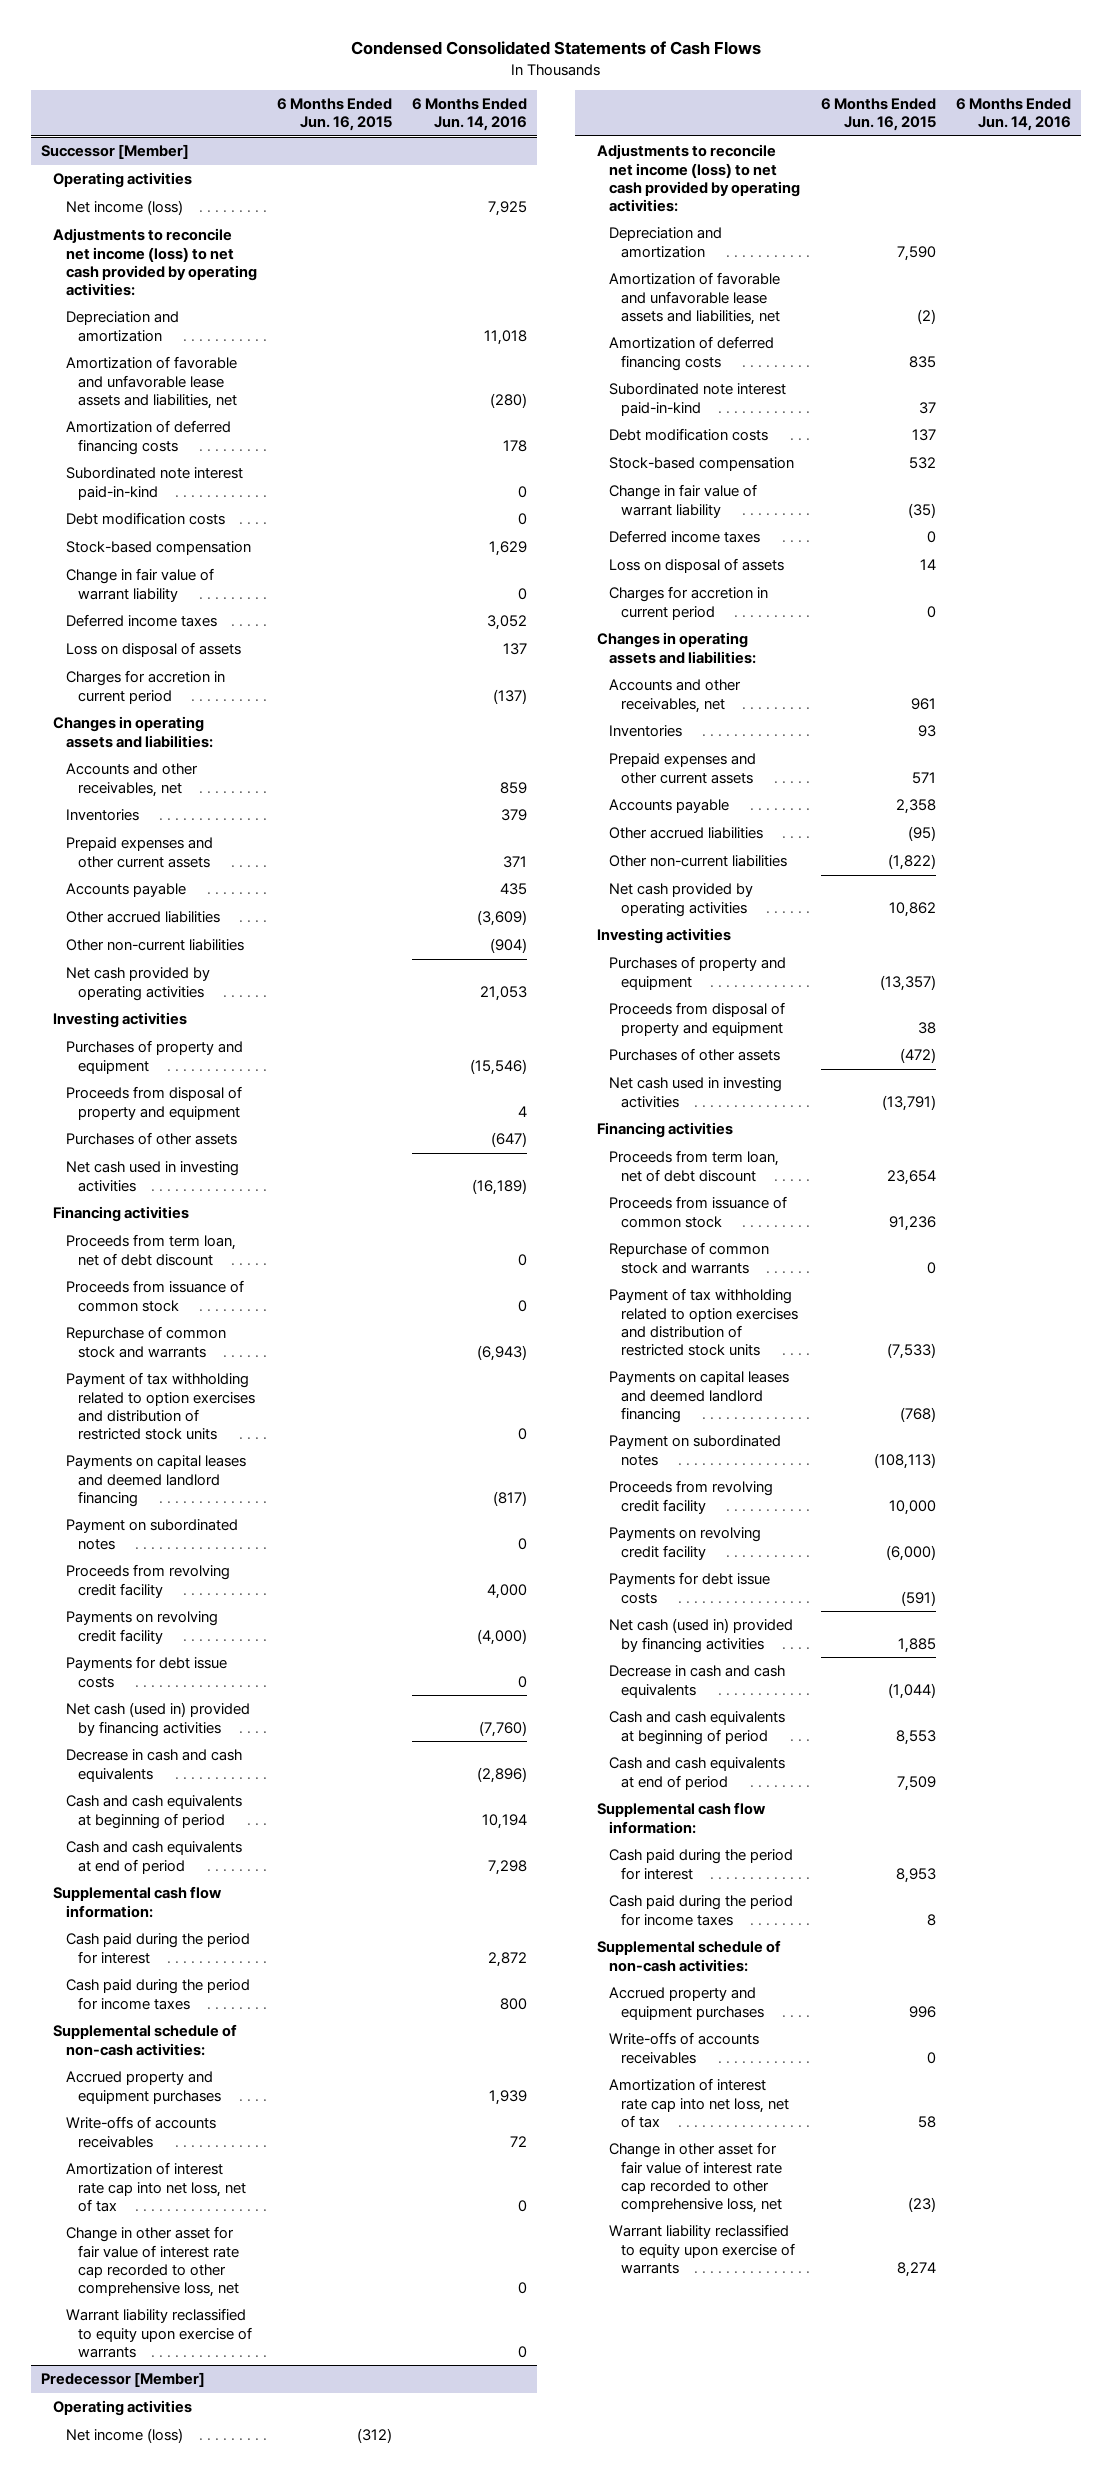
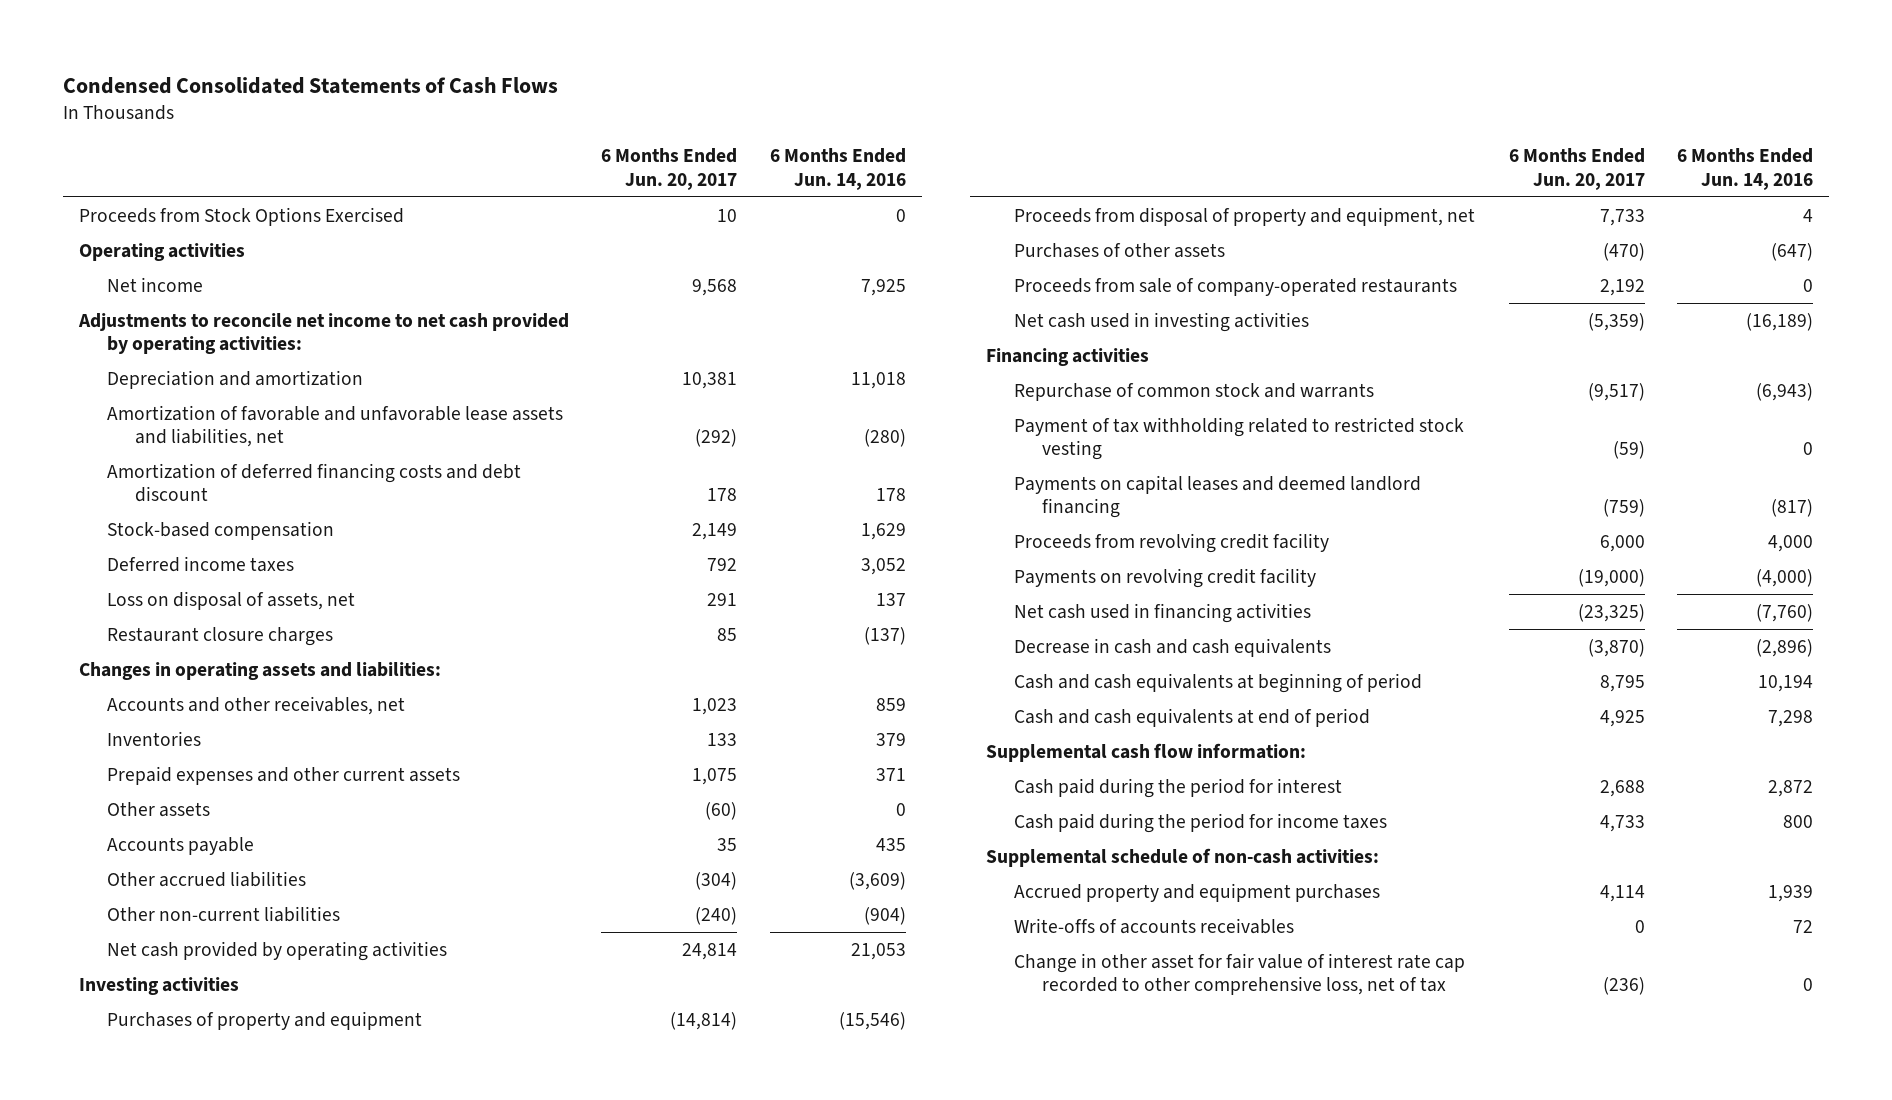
[276,98,392,132] 6 Months Ended Jun. 16, 2015 -> none
none -> [601,148,738,190] 6 Months Ended Jun. 20, 2017
[41,144,190,160] Successor [Member] -> none
none -> [79,206,405,226] Proceeds from Stock Options Exercised
[65,200,183,216] Net income (loss) -> [106,276,203,292] Net income
[53,228,257,296] Adjustments to reconcile net income (loss) to net cash provided by operating activities: -> [78,312,570,355] Adjustments to reconcile net income to net cash provided by operating activities:
[65,467,243,500] Subordinated note interest paid-in-kind -> none
[65,512,225,526] Debt modification costs -> none
[65,420,231,455] Amortization of deferred financing costs -> [106,462,521,503] Amortization of deferred financing costs and debt discount
[65,568,214,602] Change in fair value of warrant liability -> none
[65,642,241,658] Loss on disposal of assets -> [106,590,355,610] Loss on disposal of assets, net
[65,670,225,704] Charges for accretion in current period -> [106,626,333,646] Restaurant closure charges
none -> [106,801,210,817] Other assets
[65,1086,242,1120] Proceeds from disposal of property and equipment -> [1014,206,1476,226] Proceeds from disposal of property and equipment, net
none -> [1014,277,1458,296] Proceeds from sale of company-operated restaurants
[65,1234,236,1266] Proceeds from term loan, net of debt discount -> none
[65,1280,244,1312] Proceeds from issuance of common stock -> none
[65,1372,255,1440] Payment of tax withholding related to option exercises and distribution of restricted stock units -> [1014,416,1465,461] Payment of tax withholding related to restricted stock vesting
[65,1519,238,1550] Payment on subordinated notes -> none
[65,1656,227,1688] Payments for debt issue costs -> none
[65,1702,250,1737] Net cash (used in) provided by financing activities -> [1014,602,1312,623] Net cash used in financing activities
[65,2162,246,2212] Amortization of interest rate cap into net loss, net of tax -> none
[65,2308,252,2358] Warrant liability reclassified to equity upon exercise of warrants -> none
[41,2372,206,2388] Predecessor [Member] -> none
[53,2400,193,2417] Operating activities -> none
[65,2428,183,2444] Net income (loss) -> none
[597,144,801,212] Adjustments to reconcile net income (loss) to net cash provided by operating activities: -> none
[609,227,723,258] Depreciation and amortization -> none
[609,272,781,325] Amortization of favorable and unfavorable lease assets and liabilities, net -> none
[609,336,775,371] Amortization of deferred financing costs -> none
[609,383,787,416] Subordinated note interest paid-in-kind -> none
[609,428,769,442] Debt modification costs -> none
[609,457,795,472] Stock-based compensation -> none
[609,484,758,518] Change in fair value of warrant liability -> none
[609,530,761,544] Deferred income taxes -> none
[609,558,785,574] Loss on disposal of assets -> none
[609,586,769,620] Charges for accretion in current period -> none
[597,632,757,664] Changes in operating assets and liabilities: -> none
[609,679,742,713] Accounts and other receivables, net -> none
[609,725,683,738] Inventories -> none
[609,753,757,784] Prepaid expenses and other current assets -> none
[609,799,730,814] Accounts payable -> none
[609,827,764,840] Other accrued liabilities -> none
[609,855,788,868] Other non-current liabilities -> none
[609,883,754,917] Net cash provided by operating activities -> none
[597,928,732,945] Investing activities -> none
[609,956,787,990] Purchases of property and equipment -> none
[609,1002,786,1036] Proceeds from disposal of property and equipment -> none
[609,1048,781,1062] Purchases of other assets -> none
[609,1077,783,1108] Net cash used in investing activities -> none
[597,1122,734,1139] Financing activities -> none
[609,1150,780,1182] Proceeds from term loan, net of debt discount -> none
[609,1196,788,1228] Proceeds from issuance of common stock -> none
[609,1242,770,1274] Repurchase of common stock and warrants -> none
[609,1288,799,1356] Payment of tax withholding related to option exercises and distribution of restricted stock units -> none
[609,1371,790,1423] Payments on capital leases and deemed landlord financing -> none
[609,1435,782,1466] Payment on subordinated notes -> none
[609,1480,774,1514] Proceeds from revolving credit facility -> none
[609,1527,762,1560] Payments on revolving credit facility -> none
[609,1572,771,1604] Payments for debt issue costs -> none
[609,1618,794,1653] Net cash (used in) provided by financing activities -> none
[609,1665,786,1698] Decrease in cash and cash equivalents -> none
[609,1711,786,1745] Cash and cash equivalents at beginning of period -> none
[609,1757,786,1790] Cash and cash equivalents at end of period -> none
[597,1802,767,1834] Supplemental cash flow information: -> none
[609,1849,794,1880] Cash paid during the period for interest -> none
[609,1895,794,1926] Cash paid during the period for income taxes -> none
[597,1940,782,1972] Supplemental schedule of non-cash activities: -> none
[609,1987,765,2020] Accrued property and equipment purchases -> none
[609,2032,760,2064] Write-offs of accounts receivables -> none
[609,2078,790,2128] Amortization of interest rate cap into net loss, net of tax -> none
[609,2142,783,2213] Change in other asset for fair value of interest rate cap recorded to other comprehensive loss, net -> none
[609,2224,796,2274] Warrant liability reclassified to equity upon exercise of warrants -> none
[65,2226,239,2297] Change in other asset for fair value of interest rate cap recorded to other comprehensive loss, net -> [1014,952,1466,996] Change in other asset for fair value of interest rate cap recorded to other comprehensive loss, net of tax

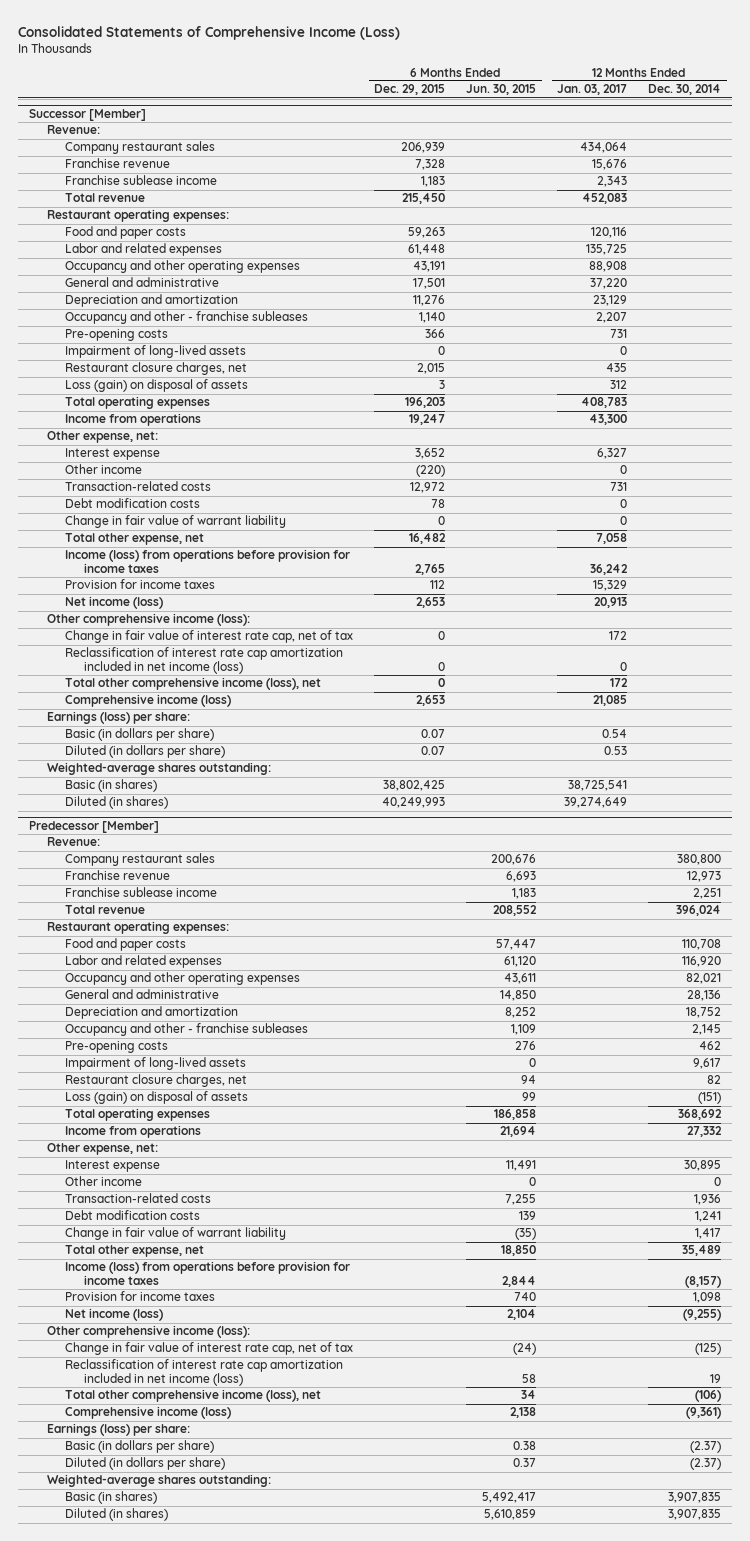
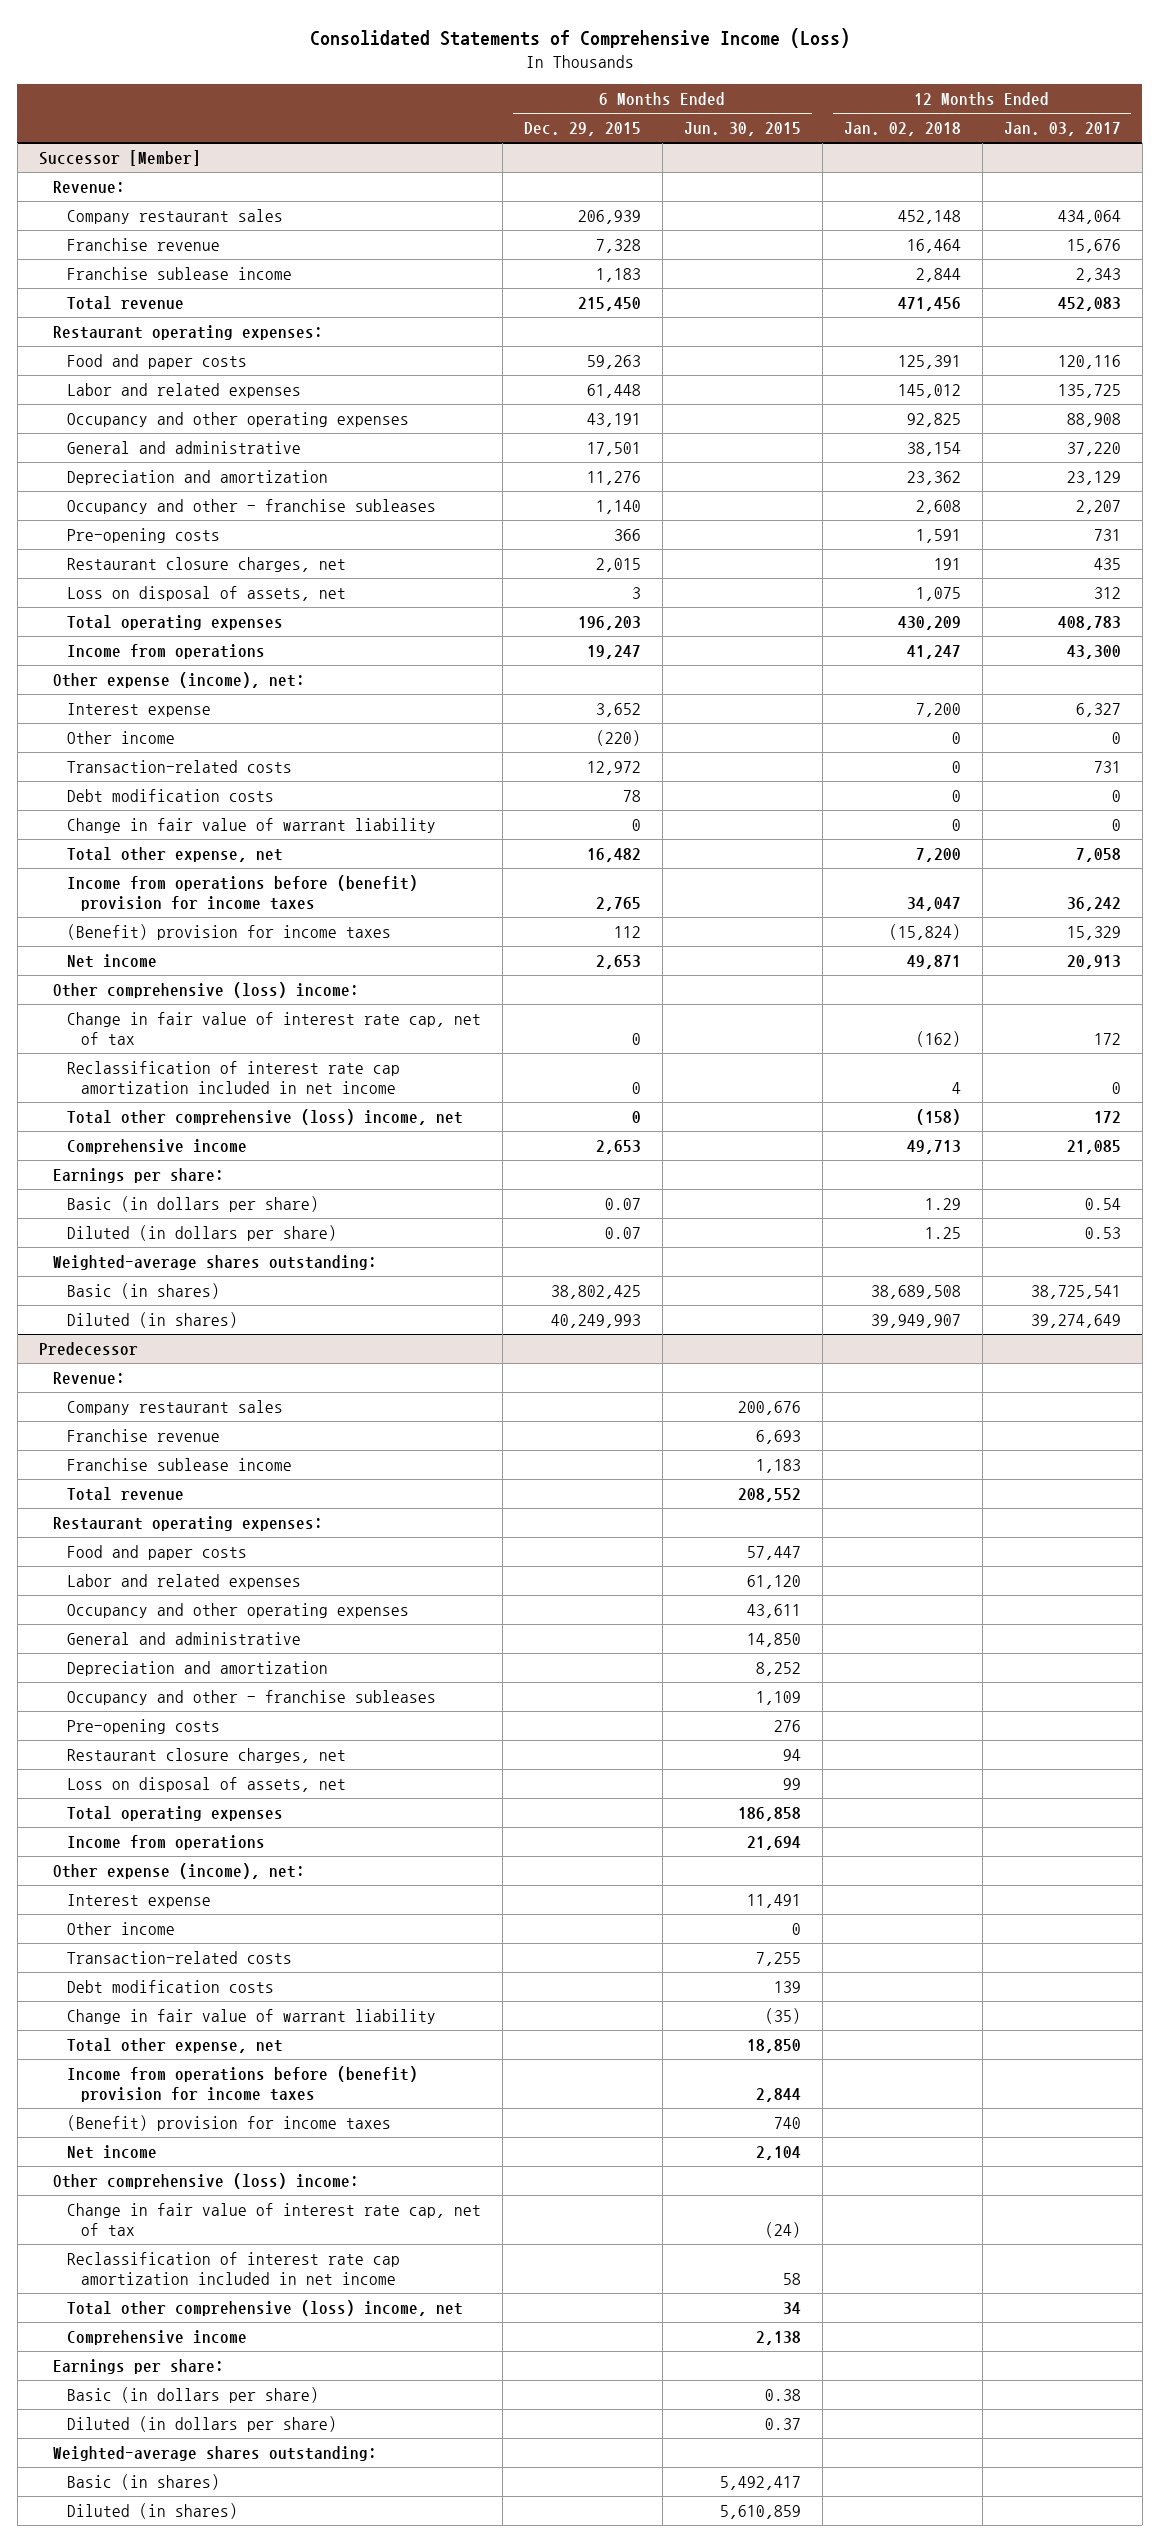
[648,84,722,96] Dec. 30, 2014 -> none
none -> [843,122,961,137] Jan. 02, 2018
[65,345,247,359] Impairment of long-lived assets -> none
[65,379,249,393] Loss (gain) on disposal of assets -> [66,586,346,602] Loss on disposal of assets, net
[47,431,159,444] Other expense, net: -> [52,672,305,689] Other expense (income), net:
[65,549,351,574] Income (loss) from operations before provision for income taxes -> [66,875,418,912] Income from operations before (benefit) provision for income taxes
[65,579,216,590] Provision for income taxes -> [66,924,391,941] (Benefit) provision for income taxes
[65,596,164,610] Net income (loss) -> [66,954,157,969] Net income
[47,613,251,627] Other comprehensive income (loss): -> [52,982,359,999] Other comprehensive (loss) income:
[65,647,344,675] Reclassification of interest rate cap amortization included in net income (loss) -> [66,1061,400,1095] Reclassification of interest rate cap amortization included in net income
[65,677,322,691] Total other comprehensive income (loss), net -> [66,1109,463,1126] Total other comprehensive (loss) income, net
[65,694,232,708] Comprehensive income (loss) -> [66,1139,247,1155] Comprehensive income
[47,711,191,725] Earnings (loss) per share: -> [52,1168,224,1184] Earnings per share:
[28,821,159,834] Predecessor [Member] -> [38,1342,138,1357] Predecessor
[65,1057,247,1071] Impairment of long-lived assets -> none
[65,1091,249,1105] Loss (gain) on disposal of assets -> [66,1777,346,1793] Loss on disposal of assets, net
[47,1143,159,1156] Other expense, net: -> [52,1863,305,1880] Other expense (income), net:
[65,1261,351,1286] Income (loss) from operations before provision for income taxes -> [66,2066,418,2103] Income from operations before (benefit) provision for income taxes
[65,1291,216,1302] Provision for income taxes -> [66,2115,391,2132] (Benefit) provision for income taxes
[65,1308,164,1322] Net income (loss) -> [66,2145,157,2160] Net income
[47,1325,251,1339] Other comprehensive income (loss): -> [52,2173,359,2190] Other comprehensive (loss) income:
[65,1359,344,1387] Reclassification of interest rate cap amortization included in net income (loss) -> [66,2252,400,2286] Reclassification of interest rate cap amortization included in net income
[65,1389,322,1403] Total other comprehensive income (loss), net -> [66,2300,463,2317] Total other comprehensive (loss) income, net
[65,1406,232,1420] Comprehensive income (loss) -> [66,2330,247,2346] Comprehensive income
[47,1423,191,1437] Earnings (loss) per share: -> [52,2359,224,2375] Earnings per share:

